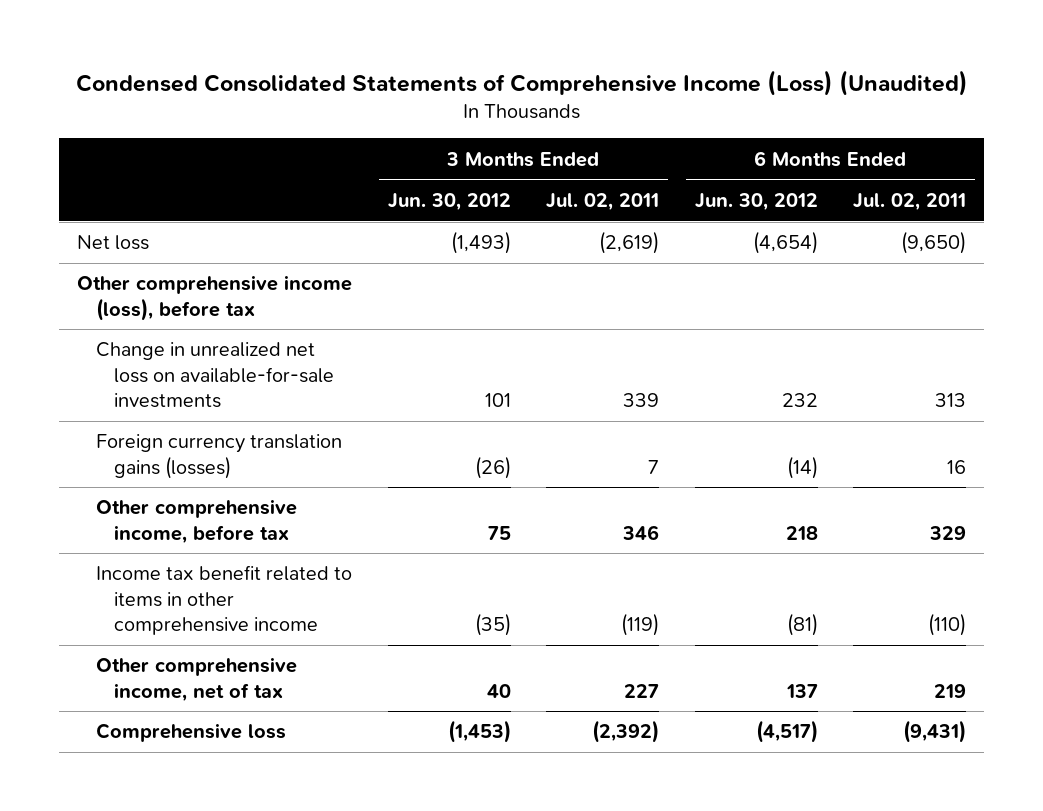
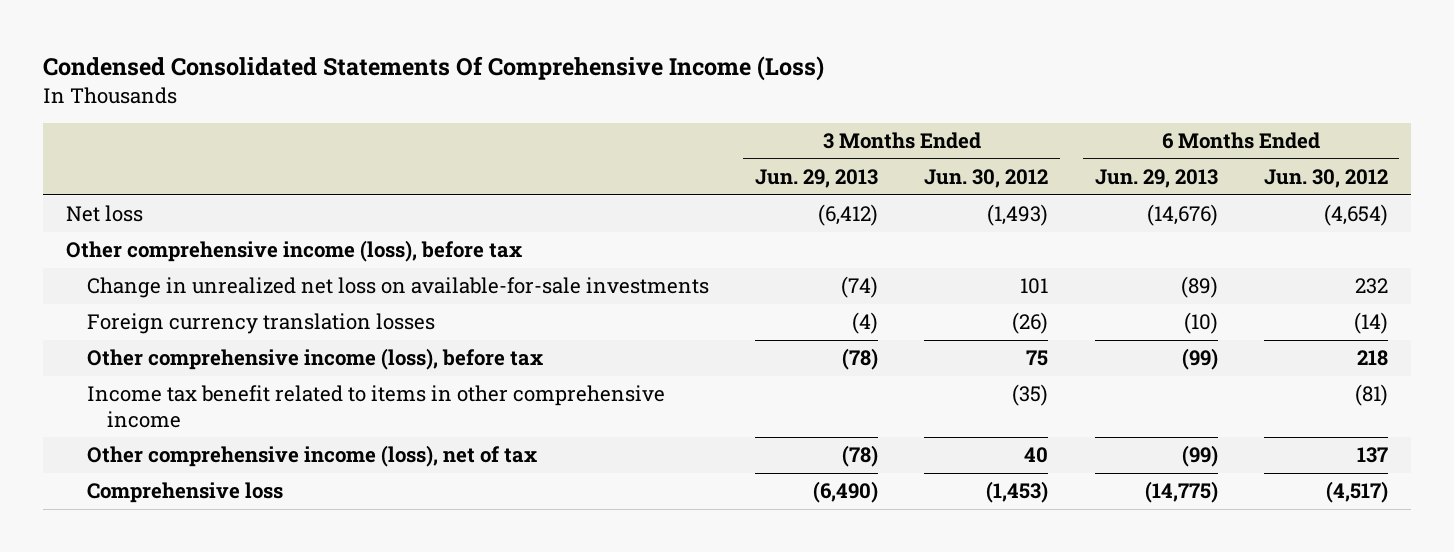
[75,69,968,96] Condensed Consolidated Statements of Comprehensive Income (Loss) (Unaudited) -> [43,55,825,81] Condensed Consolidated Statements Of Comprehensive Income (Loss)
[546,192,660,211] Jul. 02, 2011 -> none
[852,192,966,211] Jul. 02, 2011 -> none
none -> [755,169,879,189] Jun. 29, 2013
none -> [1094,169,1218,189] Jun. 29, 2013
[95,434,342,479] Foreign currency translation gains (losses) -> [86,313,435,335] Foreign currency translation losses
[95,499,297,544] Other comprehensive income, before tax -> [86,348,543,371] Other comprehensive income (loss), before tax
[95,657,297,702] Other comprehensive income, net of tax -> [86,445,537,468] Other comprehensive income (loss), net of tax

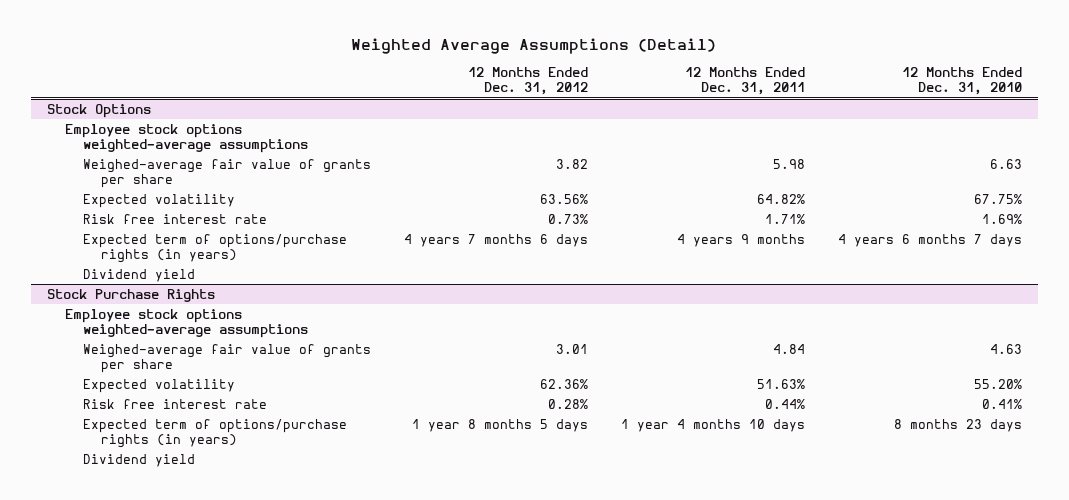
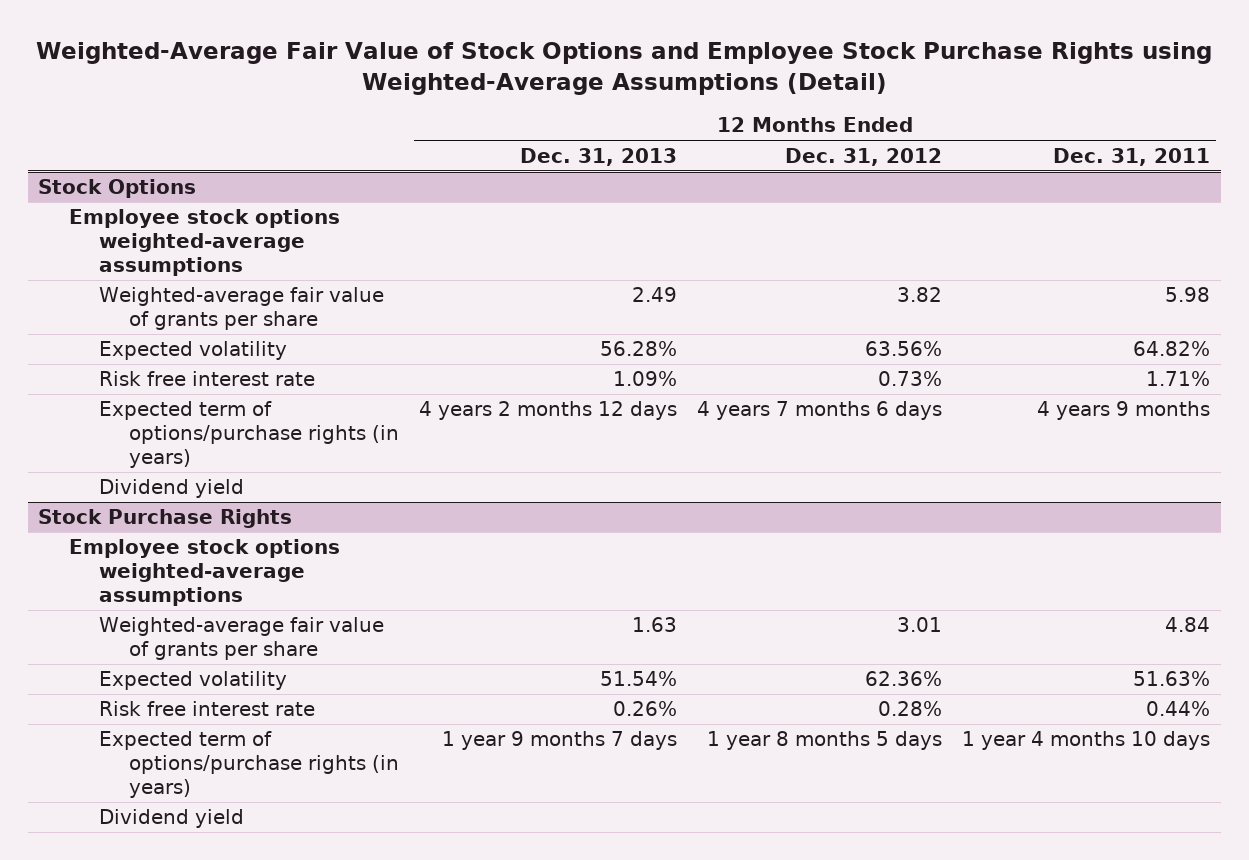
[351,38,717,55] Weighted Average Assumptions (Detail) -> [36,42,1213,96] Weighted-Average Fair Value of Stock Options and Employee Stock Purchase Rights using Weighted-Average Assumptions (Detail)
[901,67,1022,96] 12 Months Ended Dec. 31, 2010 -> none
none -> [520,147,678,166] Dec. 31, 2013
[83,158,372,188] Weighed-average fair value of grants per share -> [98,287,384,331] Weighted-average fair value of grants per share
[83,343,372,373] Weighed-average fair value of grants per share -> [98,617,384,661] Weighted-average fair value of grants per share

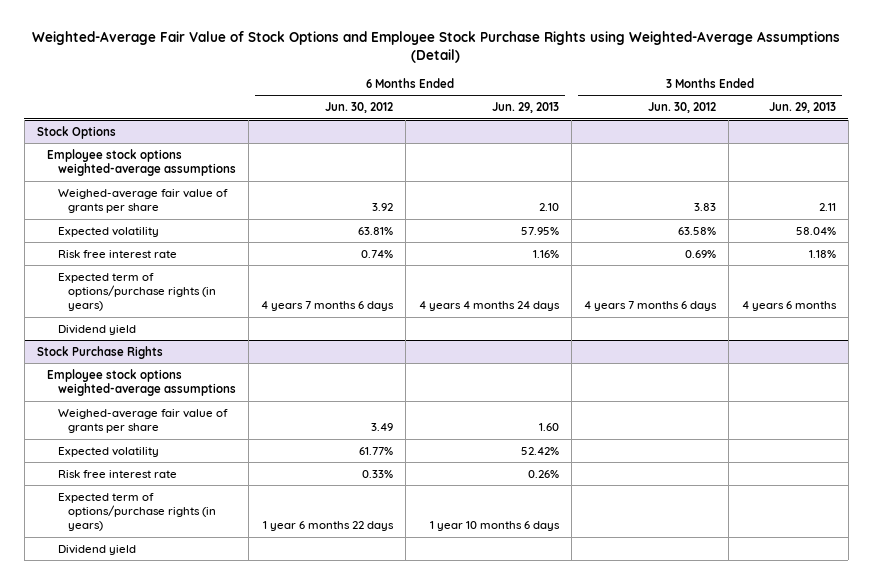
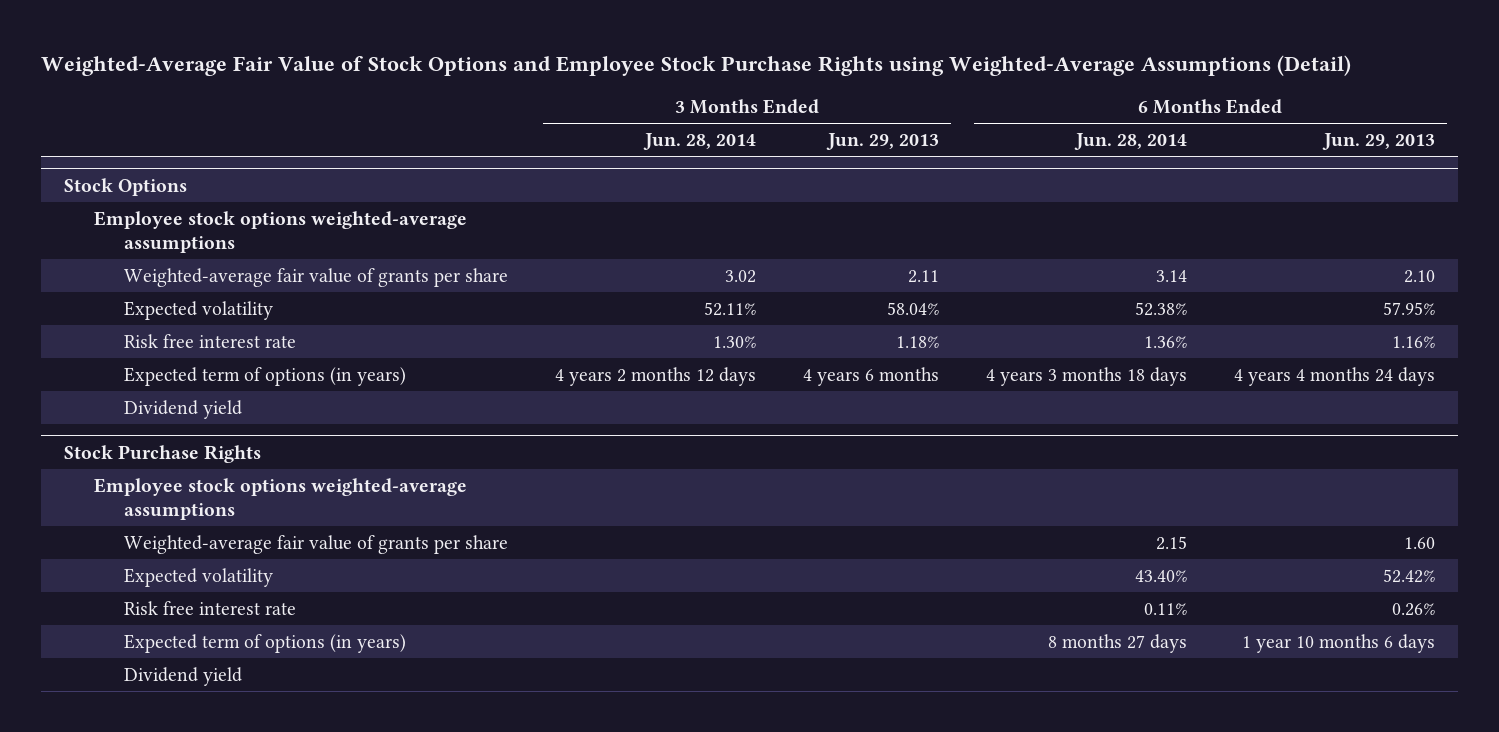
[325,102,394,114] Jun. 30, 2012 -> none
[648,102,717,114] Jun. 30, 2012 -> none
none -> [642,132,756,150] Jun. 28, 2014
none -> [1073,132,1187,150] Jun. 28, 2014
[57,188,228,214] Weighed-average fair value of grants per share -> [123,267,508,287] Weighted-average fair value of grants per share
[57,272,217,312] Expected term of options/purchase rights (in years) -> [123,366,406,386] Expected term of options (in years)
[57,408,228,434] Weighed-average fair value of grants per share -> [123,534,508,554] Weighted-average fair value of grants per share
[57,492,217,532] Expected term of options/purchase rights (in years) -> [123,633,406,653] Expected term of options (in years)

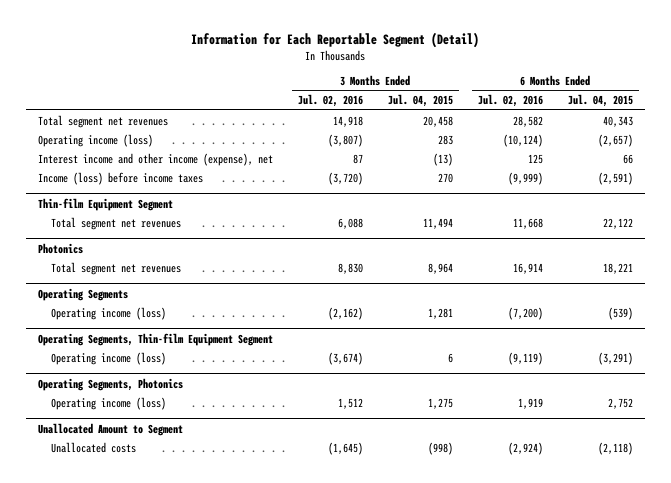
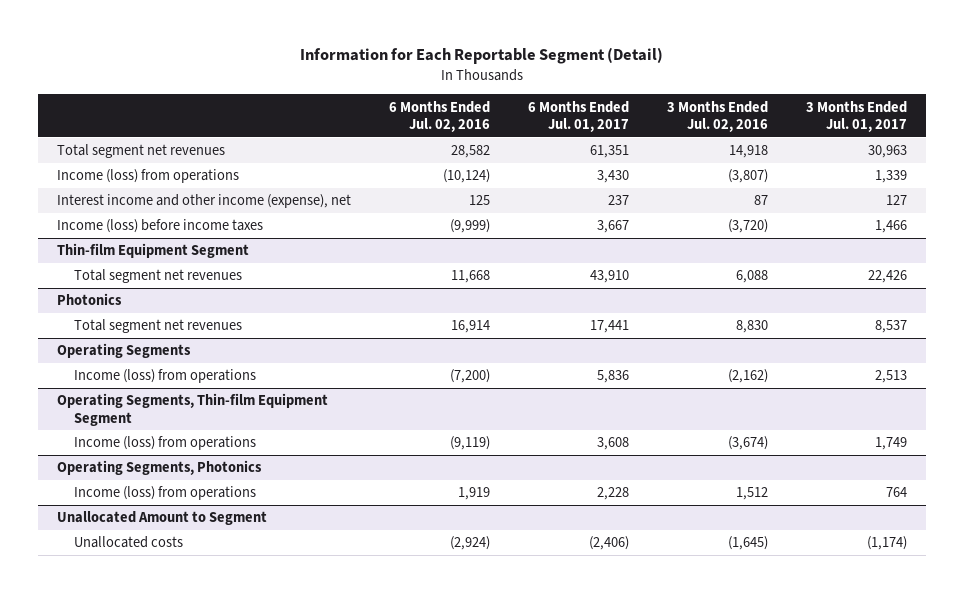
[387,94,453,108] Jul. 04, 2015 -> none
[567,94,633,108] Jul. 04, 2015 -> none
none -> [527,100,629,132] 6 Months Ended Jul. 01, 2017
none -> [805,100,907,132] 3 Months Ended Jul. 01, 2017
[38,133,154,147] Operating income (loss) -> [56,169,239,184] Income (loss) from operations
[51,306,167,320] Operating income (loss) -> [73,369,256,384] Income (loss) from operations
[51,351,167,365] Operating income (loss) -> [73,436,256,451] Income (loss) from operations
[51,396,167,410] Operating income (loss) -> [73,486,256,501] Income (loss) from operations

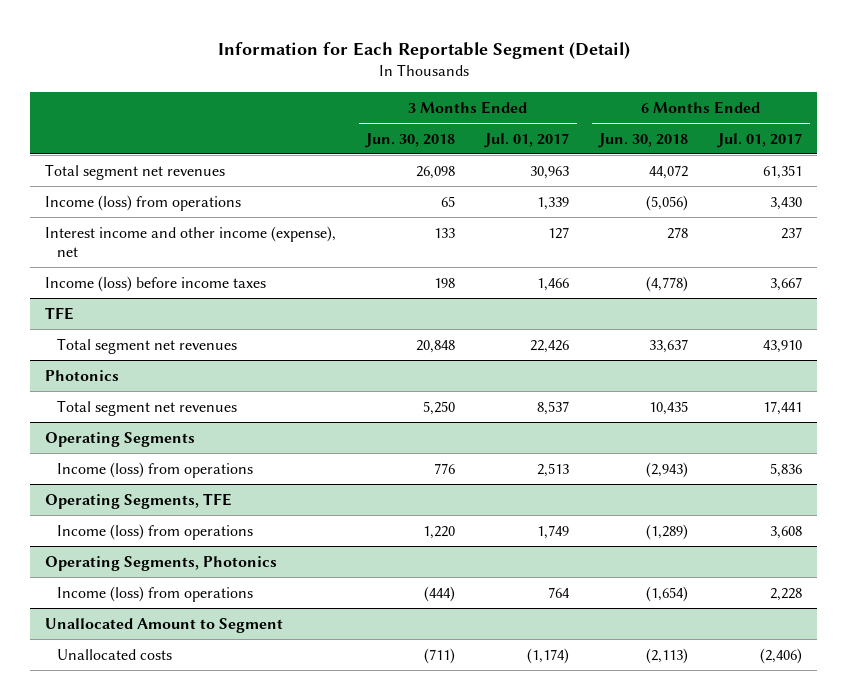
[388,100,490,132] 6 Months Ended Jul. 02, 2016 -> none
[666,100,768,132] 3 Months Ended Jul. 02, 2016 -> none
none -> [365,132,456,148] Jun. 30, 2018
none -> [598,132,689,148] Jun. 30, 2018
[56,243,249,259] Thin-film Equipment Segment -> [45,306,75,320] TFE
[56,393,328,426] Operating Segments, Thin-film Equipment Segment -> none
none -> [45,492,233,509] Operating Segments, TFE

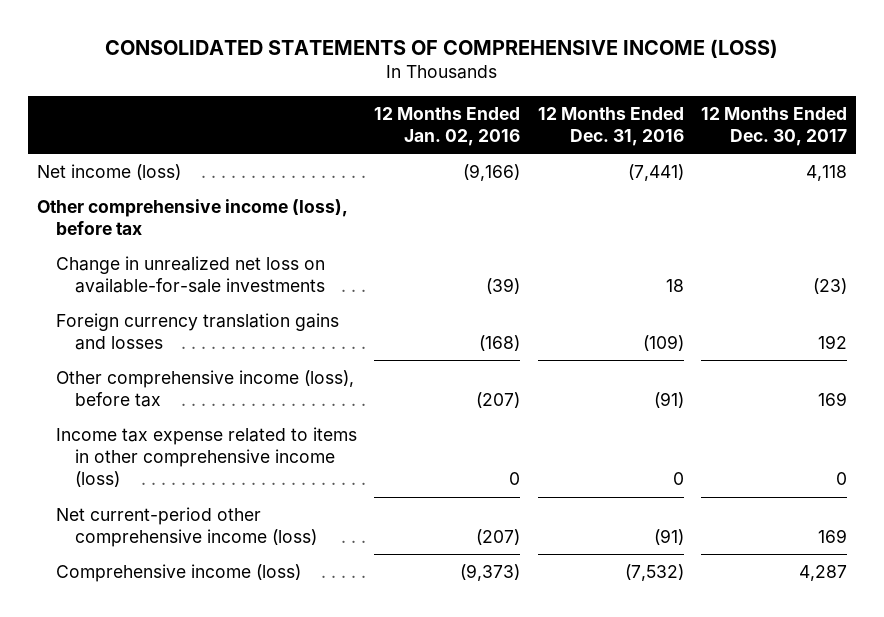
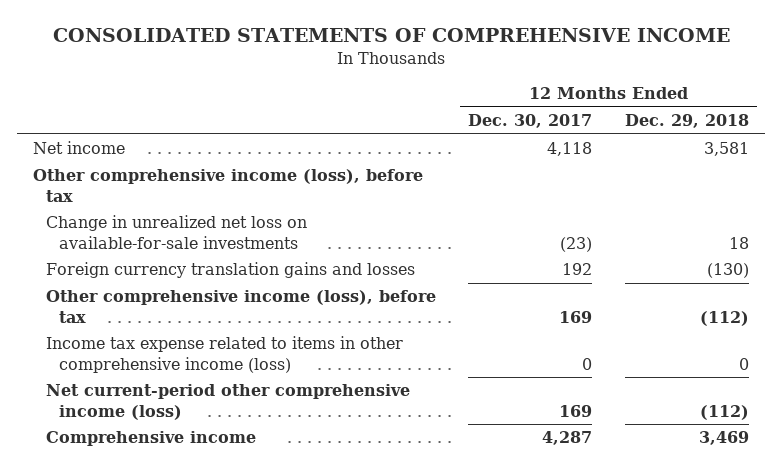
[104,38,778,58] CONSOLIDATED STATEMENTS OF COMPREHENSIVE INCOME (LOSS) -> [53,28,731,43] CONSOLIDATED STATEMENTS OF COMPREHENSIVE INCOME
[374,106,521,146] 12 Months Ended Jan. 02, 2016 -> none
[537,106,684,146] 12 Months Ended Dec. 31, 2016 -> none
none -> [625,114,750,129] Dec. 29, 2018
[36,163,181,180] Net income (loss) -> [33,141,126,155] Net income
[55,563,301,582] Comprehensive income (loss) -> [45,431,256,447] Comprehensive income

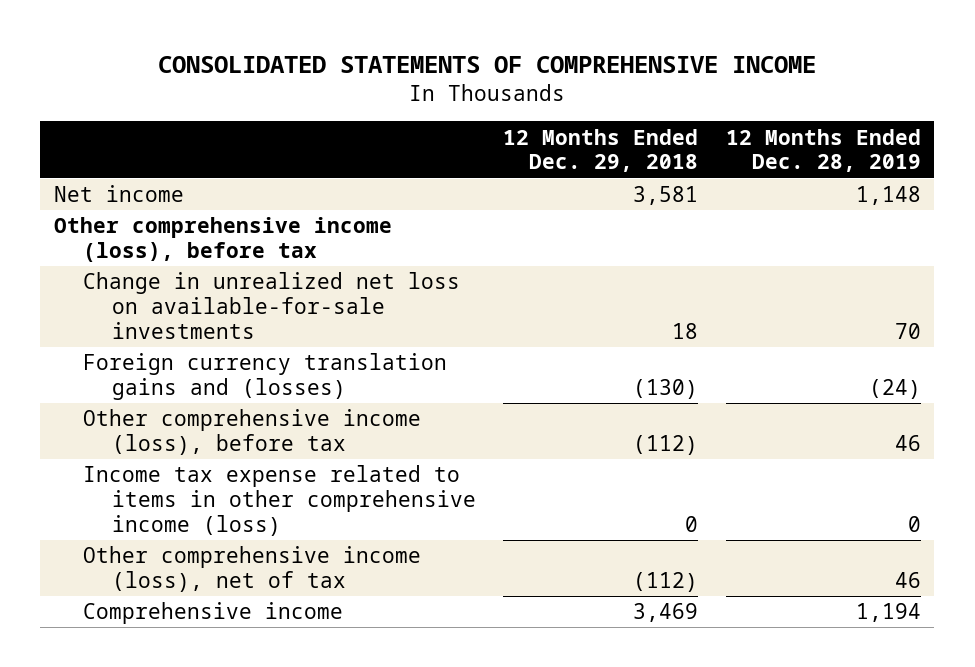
[468,114,593,129] Dec. 30, 2017 -> none
none -> [725,128,921,173] 12 Months Ended Dec. 28, 2019
[45,262,415,279] Foreign currency translation gains and losses -> [82,353,447,401] Foreign currency translation gains and (losses)
[45,384,410,420] Net current-period other comprehensive income (loss) -> [82,546,421,593] Other comprehensive income (loss), net of tax

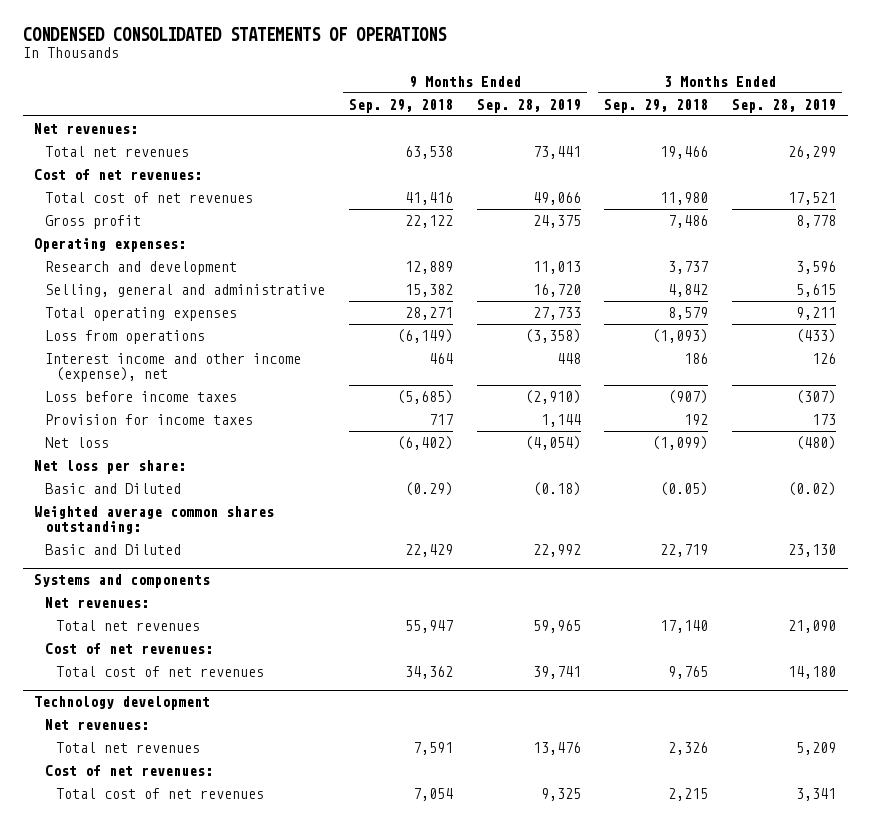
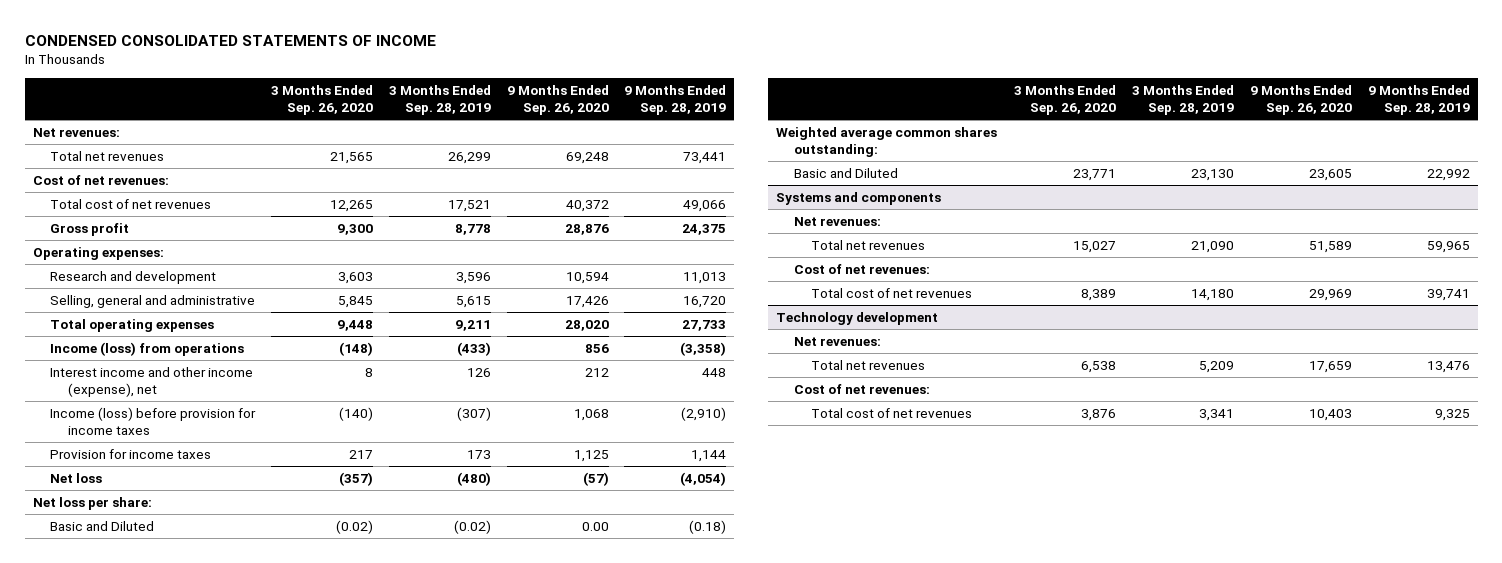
[22,27,447,42] CONDENSED CONSOLIDATED STATEMENTS OF OPERATIONS -> [24,35,436,47] CONDENSED CONSOLIDATED STATEMENTS OF INCOME
[349,98,454,113] Sep. 29, 2018 -> none
[604,98,709,113] Sep. 29, 2018 -> none
none -> [271,85,374,115] 3 Months Ended Sep. 26, 2020
none -> [506,85,609,115] 9 Months Ended Sep. 26, 2020
[45,330,206,345] Loss from operations -> [50,342,245,357] Income (loss) from operations
[45,391,238,403] Loss before income taxes -> [50,407,257,435] Income (loss) before provision for income taxes

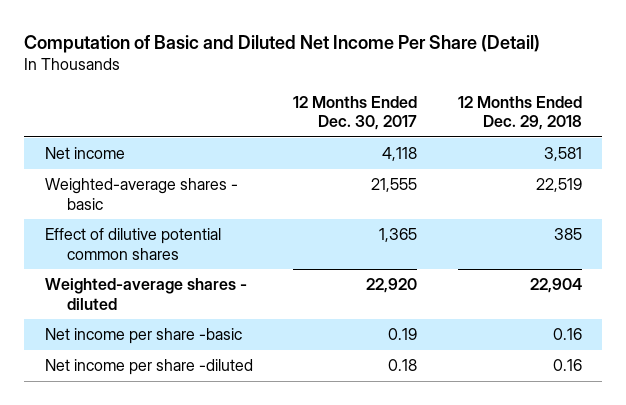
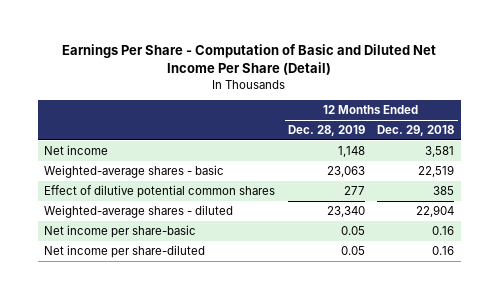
[24,34,541,53] Computation of Basic and Diluted Net Income Per Share (Detail) -> [62,44,437,76] Earnings Per Share - Computation of Basic and Diluted Net Income Per Share (Detail)
[293,95,418,130] 12 Months Ended Dec. 30, 2017 -> none
none -> [287,125,365,137] Dec. 28, 2019
[44,328,242,345] Net income per share -basic -> [44,225,197,239] Net income per share-basic
[44,359,253,376] Net income per share -diluted -> [44,245,206,259] Net income per share-diluted

